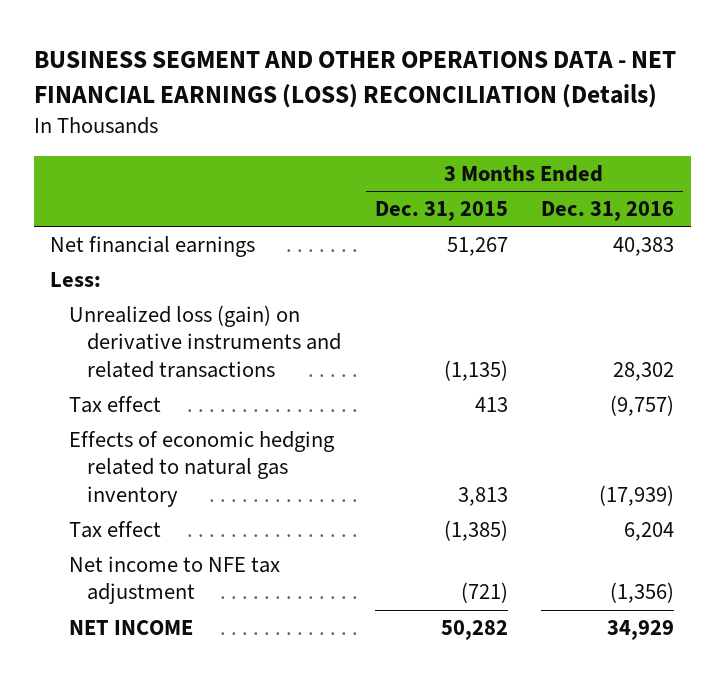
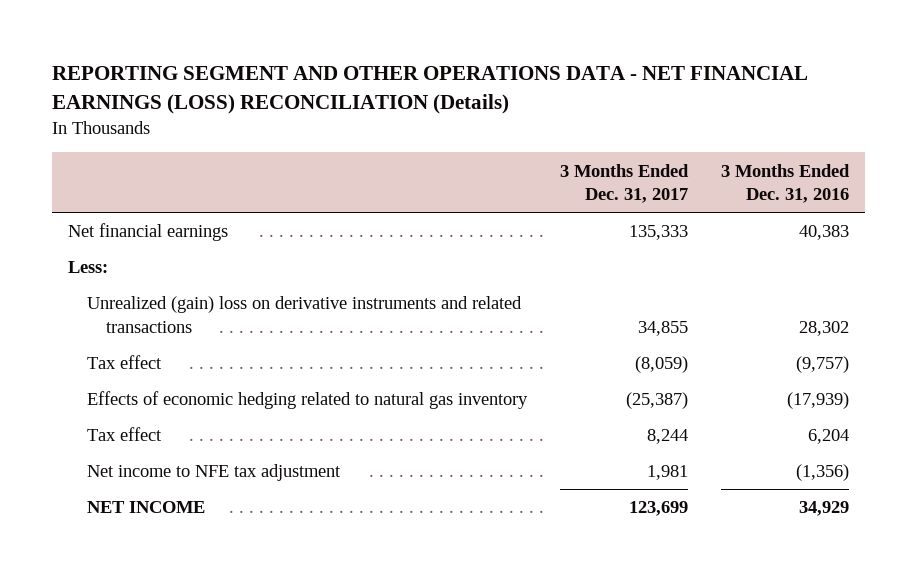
[33,51,676,109] BUSINESS SEGMENT AND OTHER OPERATIONS DATA - NET FINANCIAL EARNINGS (LOSS) RECONCILIATION (Details) -> [51,66,808,115] REPORTING SEGMENT AND OTHER OPERATIONS DATA - NET FINANCIAL EARNINGS (LOSS) RECONCILIATION (Details)
[374,201,508,222] Dec. 31, 2015 -> none
none -> [559,163,689,204] 3 Months Ended Dec. 31, 2017
[68,305,342,378] Unrealized loss (gain) on derivative instruments and related transactions -> [87,296,523,333] Unrealized (gain) loss on derivative instruments and related transactions

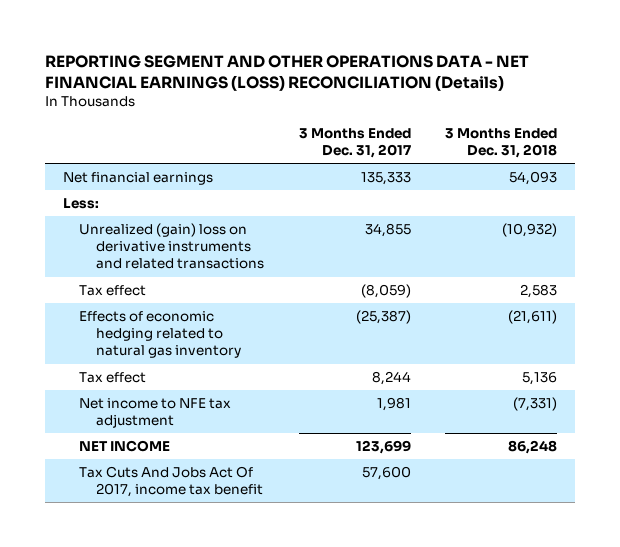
[720,163,850,204] 3 Months Ended Dec. 31, 2016 -> none
none -> [445,128,558,159] 3 Months Ended Dec. 31, 2018
none -> [79,466,263,498] Tax Cuts And Jobs Act Of 2017, income tax benefit

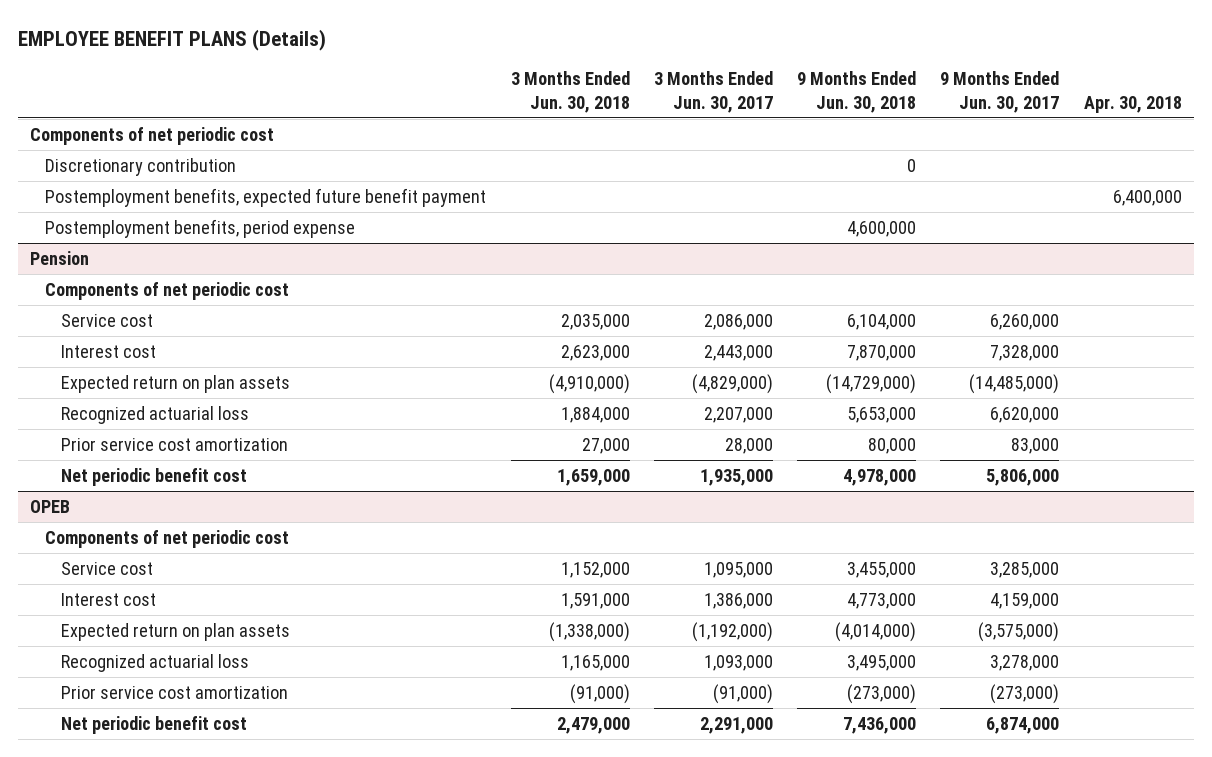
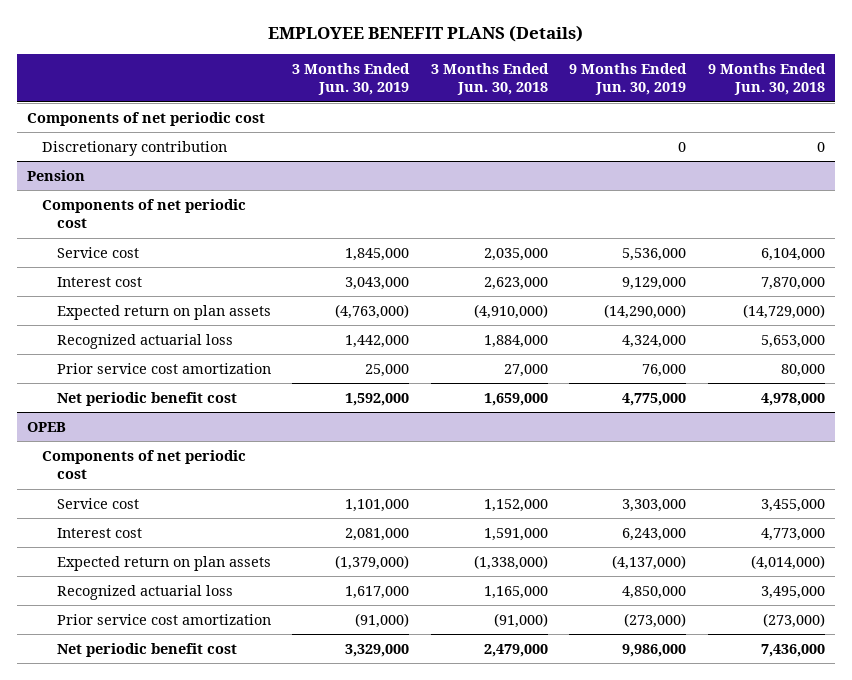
[653,71,773,113] 3 Months Ended Jun. 30, 2017 -> none
[940,71,1060,113] 9 Months Ended Jun. 30, 2017 -> none
[1083,95,1182,113] Apr. 30, 2018 -> none
none -> [292,62,411,96] 3 Months Ended Jun. 30, 2019
none -> [569,62,688,96] 9 Months Ended Jun. 30, 2019
[45,187,487,207] Postemployment benefits, expected future benefit payment -> none
[45,218,356,238] Postemployment benefits, period expense -> none

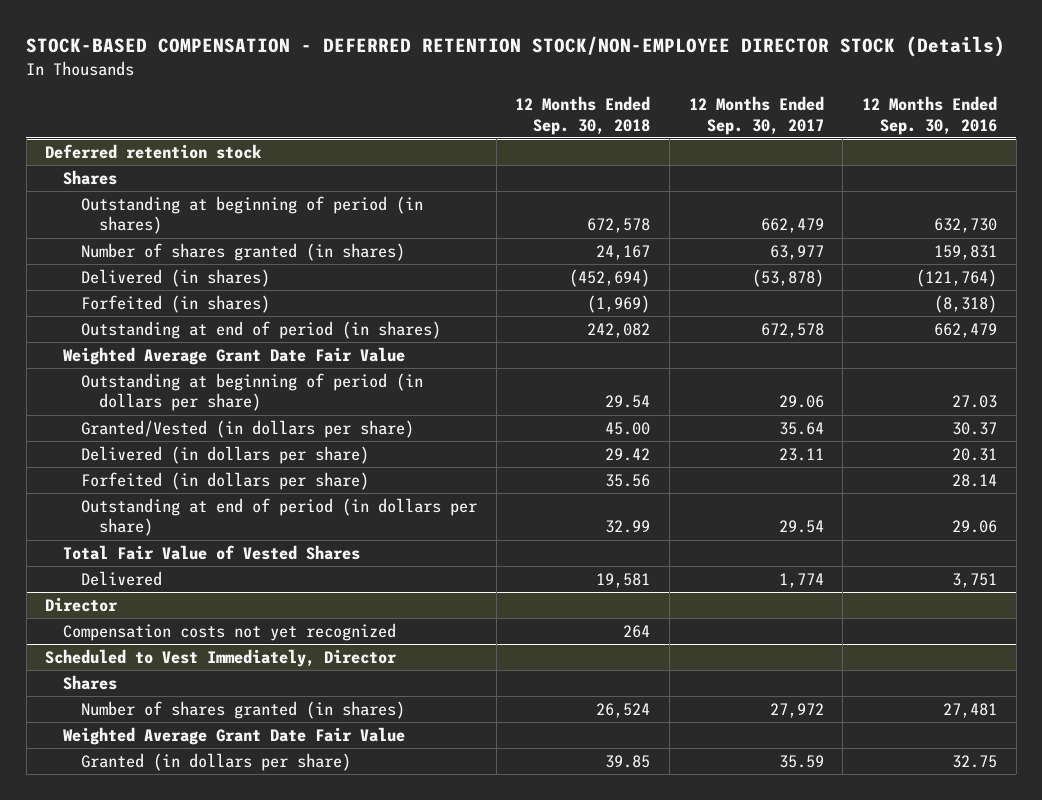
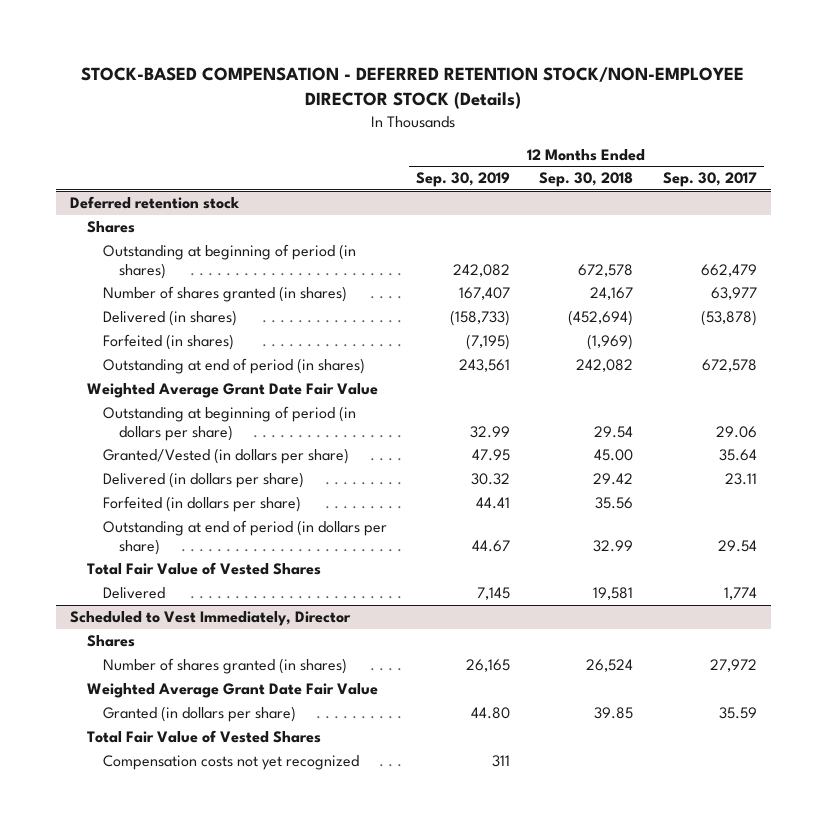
[861,95,997,135] 12 Months Ended Sep. 30, 2016 -> none
none -> [416,172,511,188] Sep. 30, 2019
[45,596,119,612] Director -> none
[63,622,397,641] Compensation costs not yet recognized -> none
none -> [86,730,321,744] Total Fair Value of Vested Shares
none -> [102,755,359,771] Compensation costs not yet recognized

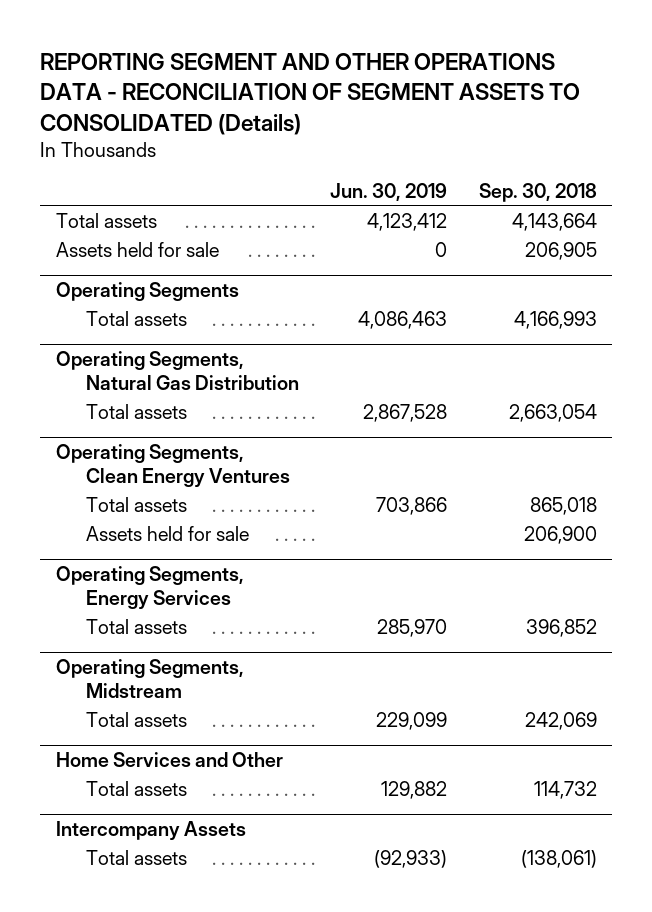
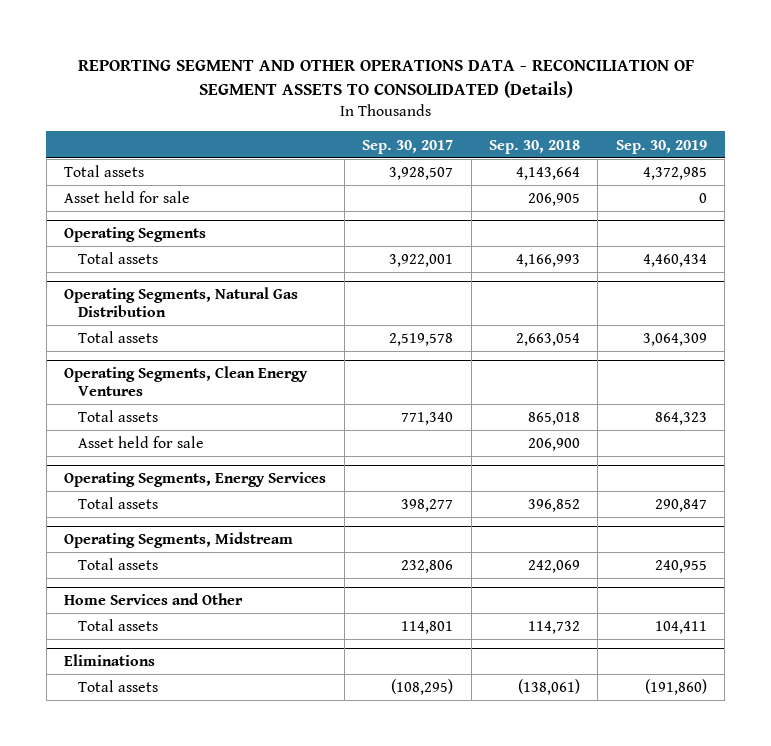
[330,182,448,201] Jun. 30, 2019 -> none
none -> [362,139,454,154] Sep. 30, 2017
none -> [615,139,707,154] Sep. 30, 2019
[55,241,219,257] Assets held for sale -> [64,191,191,204] Asset held for sale
[86,525,250,541] Assets held for sale -> [77,436,204,449] Asset held for sale
[55,821,246,841] Intercompany Assets -> [64,654,156,667] Eliminations

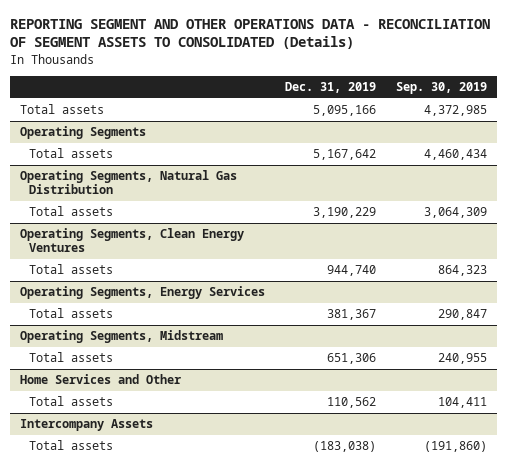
[362,139,454,154] Sep. 30, 2017 -> none
[488,139,580,154] Sep. 30, 2018 -> none
none -> [284,82,376,94] Dec. 31, 2019
[64,191,191,204] Asset held for sale -> none
[77,436,204,449] Asset held for sale -> none
[64,654,156,667] Eliminations -> [20,419,154,432] Intercompany Assets

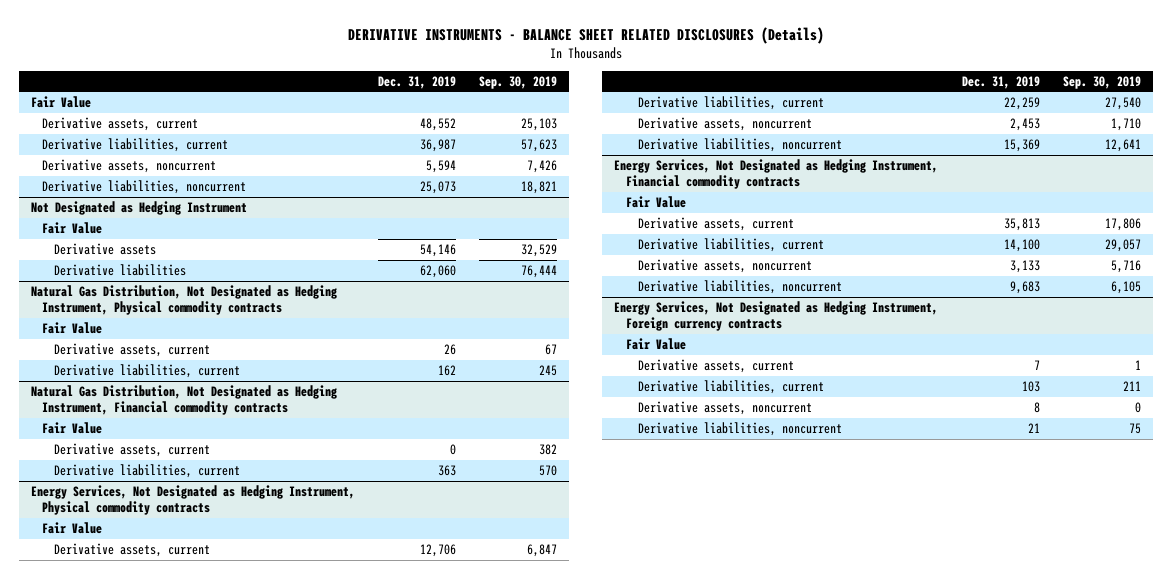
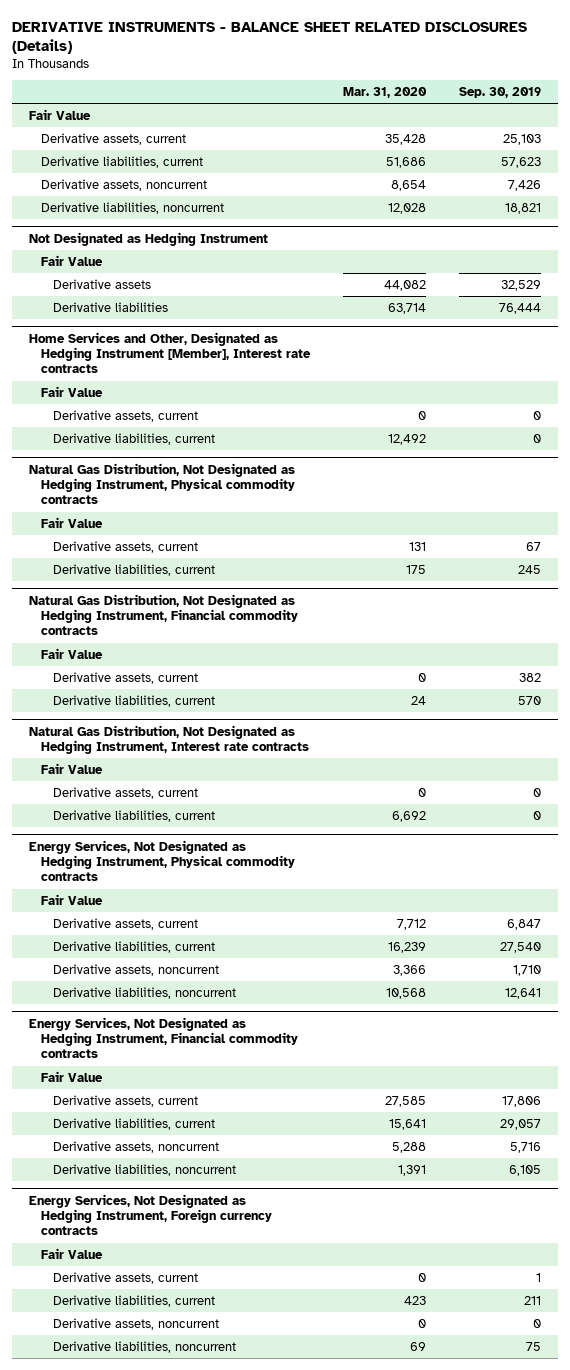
[377,75,456,89] Dec. 31, 2019 -> none
none -> [342,87,427,99] Mar. 31, 2020
none -> [28,331,311,374] Home Services and Other, Designated as Hedging Instrument [Member], Interest rate contracts
none -> [40,385,103,397] Fair Value
none -> [52,409,198,422] Derivative assets, current
none -> [52,432,215,445] Derivative liabilities, current
none -> [28,724,309,754] Natural Gas Distribution, Not Designated as Hedging Instrument, Interest rate contracts
none -> [40,762,103,774] Fair Value
none -> [52,786,198,799] Derivative assets, current
none -> [52,809,215,822] Derivative liabilities, current

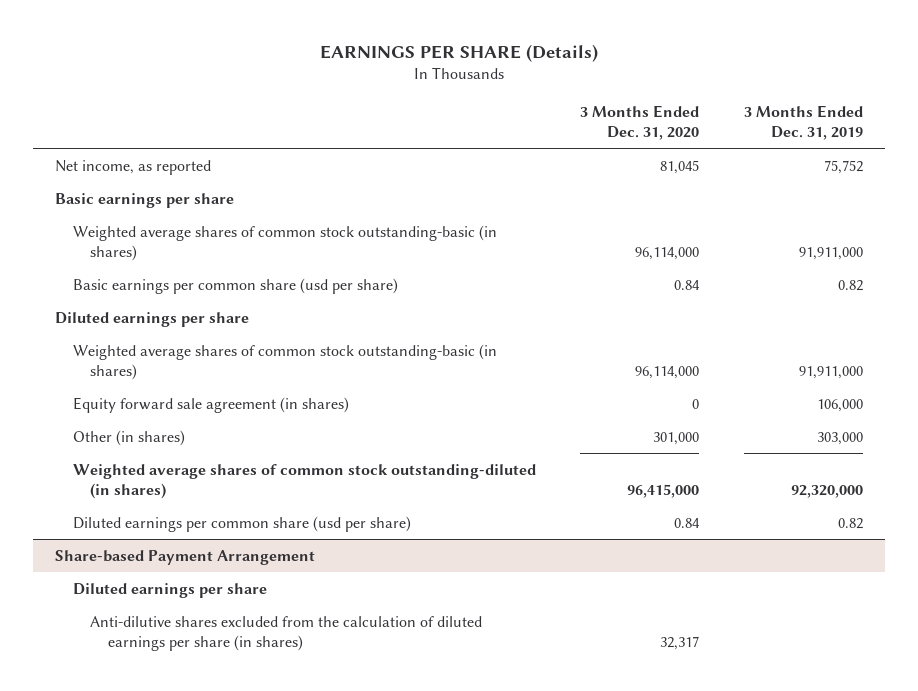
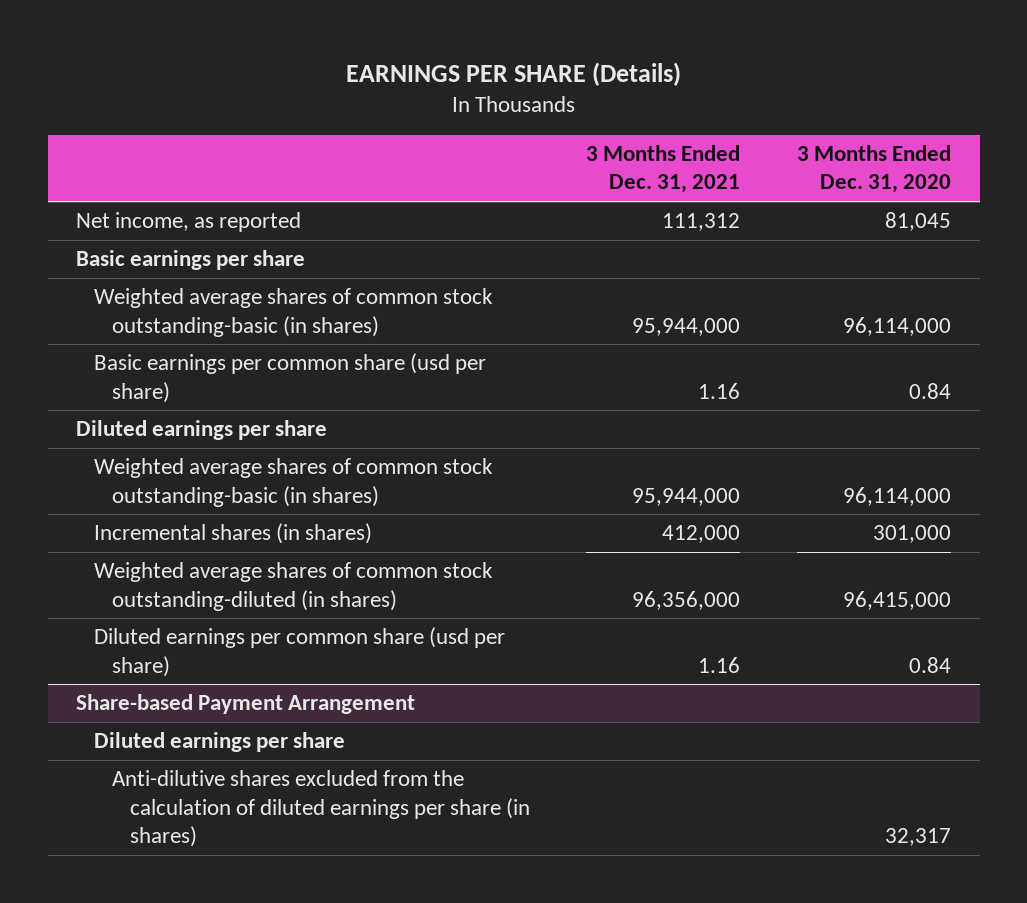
[743,104,863,141] 3 Months Ended Dec. 31, 2019 -> none
none -> [586,144,741,194] 3 Months Ended Dec. 31, 2021
[72,396,349,413] Equity forward sale agreement (in shares) -> none
[72,429,185,446] Other (in shares) -> [93,523,372,545] Incremental shares (in shares)

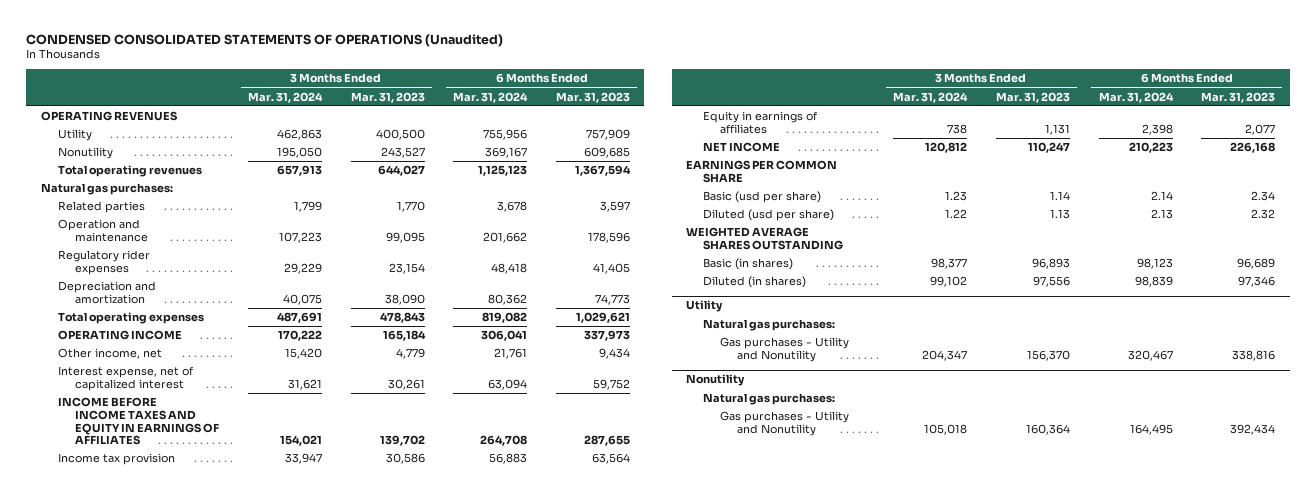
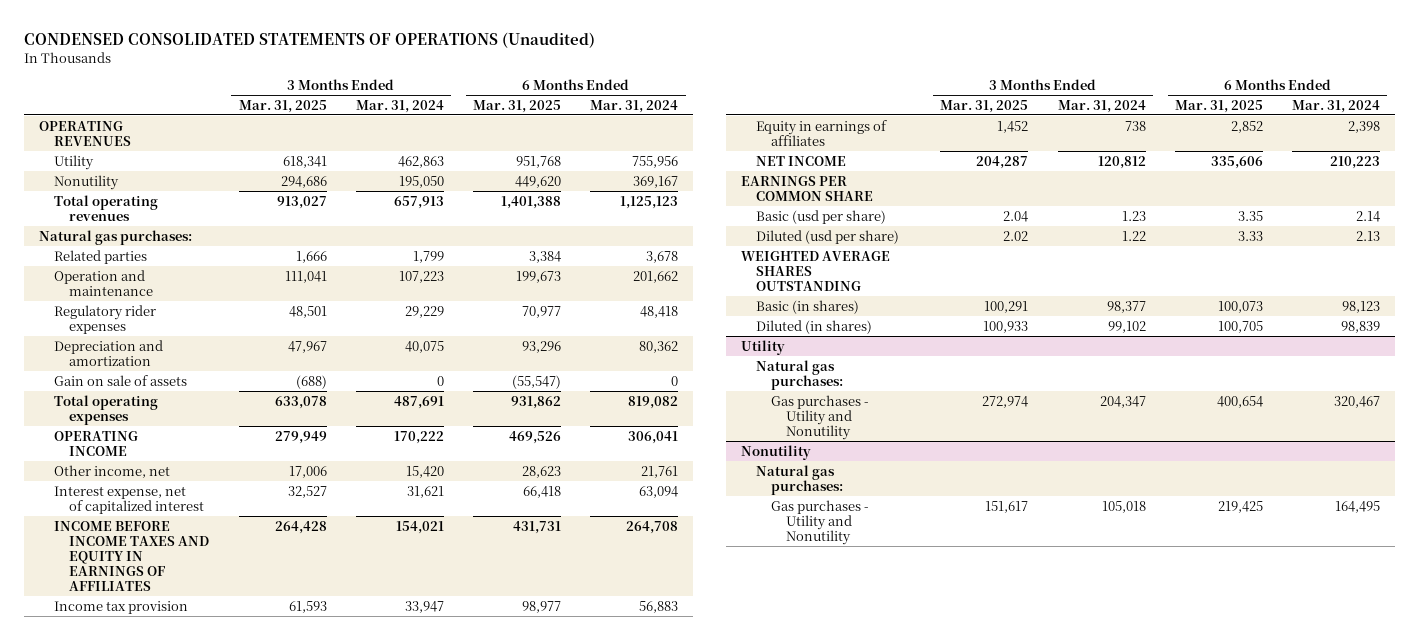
[350,91,425,103] Mar. 31, 2023 -> none
[555,91,630,103] Mar. 31, 2023 -> none
none -> [238,99,327,113] Mar. 31, 2025
none -> [473,99,562,113] Mar. 31, 2025
none -> [54,374,188,386] Gain on sale of assets

